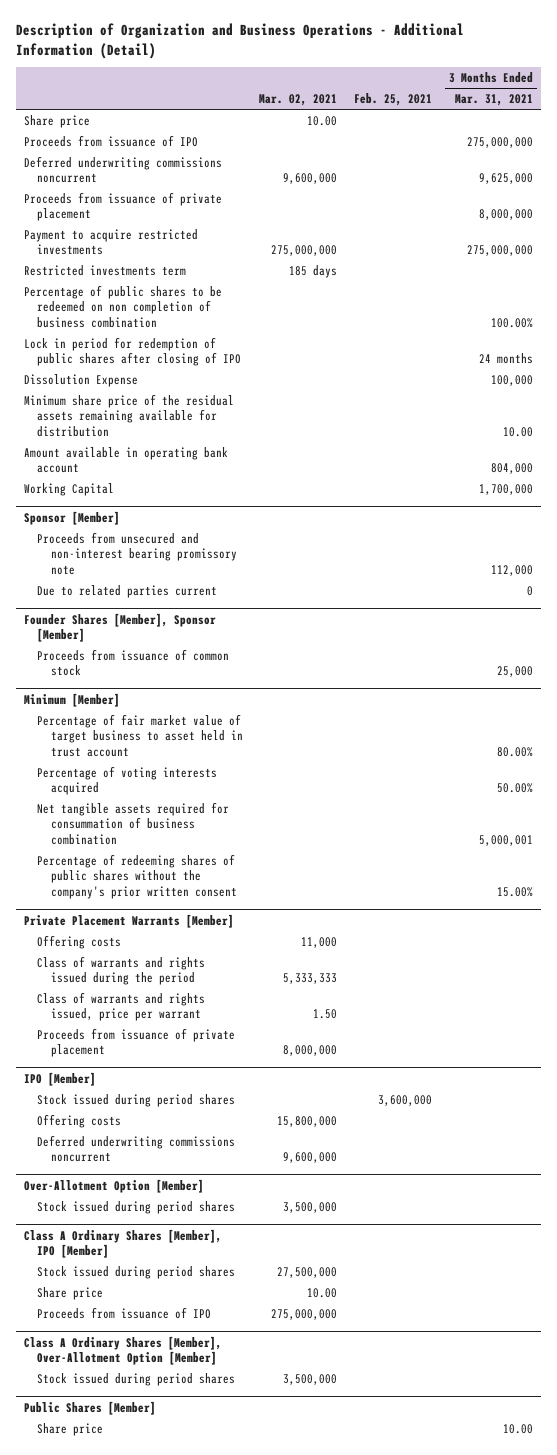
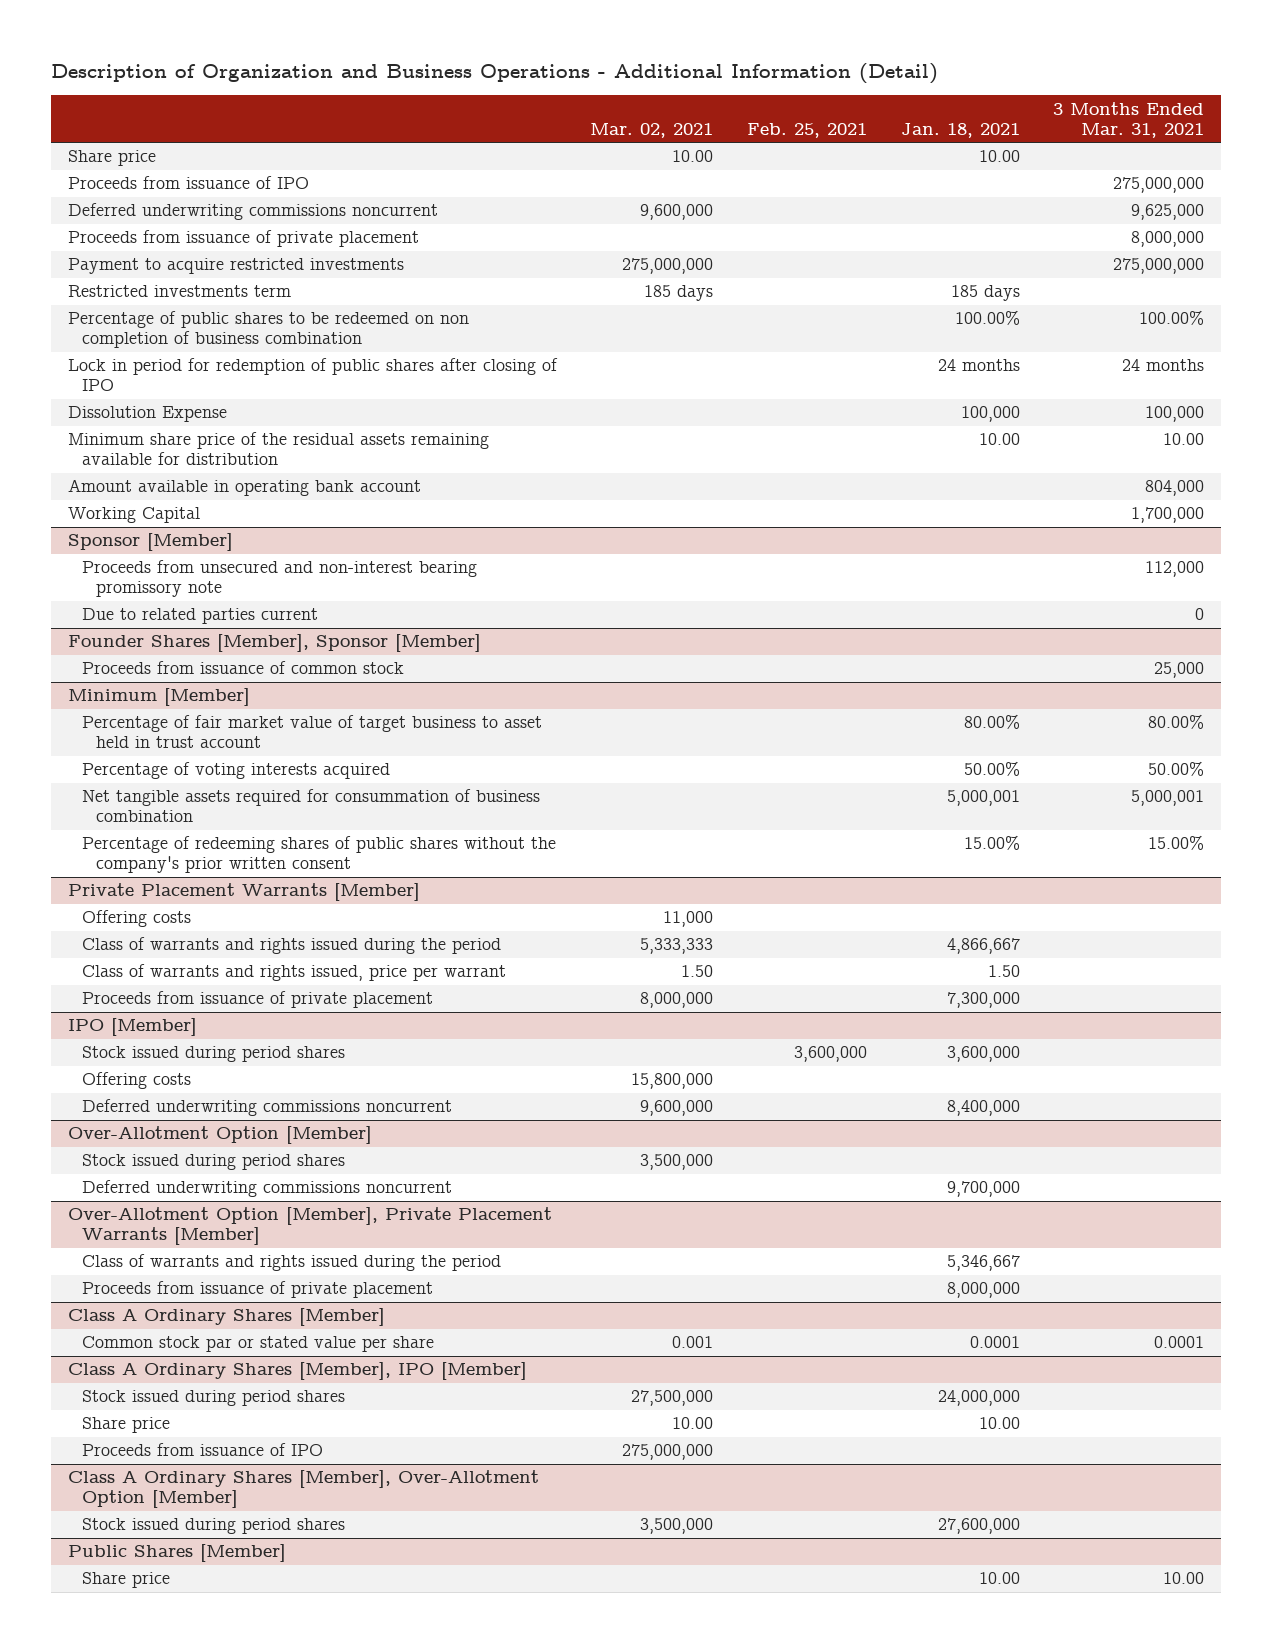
none -> [900,122,1020,138] Jan. 18, 2021
none -> [81,1180,452,1198] Deferred underwriting commissions noncurrent
none -> [67,1207,552,1246] Over-Allotment Option [Member], Private Placement Warrants [Member]
none -> [81,1254,501,1272] Class of warrants and rights issued during the period
none -> [81,1281,433,1299] Proceeds from issuance of private placement
none -> [67,1308,385,1327] Class A Ordinary Shares [Member]
none -> [81,1336,434,1353] Common stock par or stated value per share

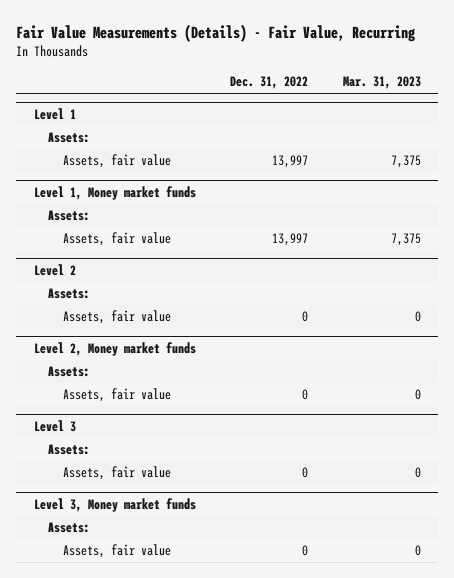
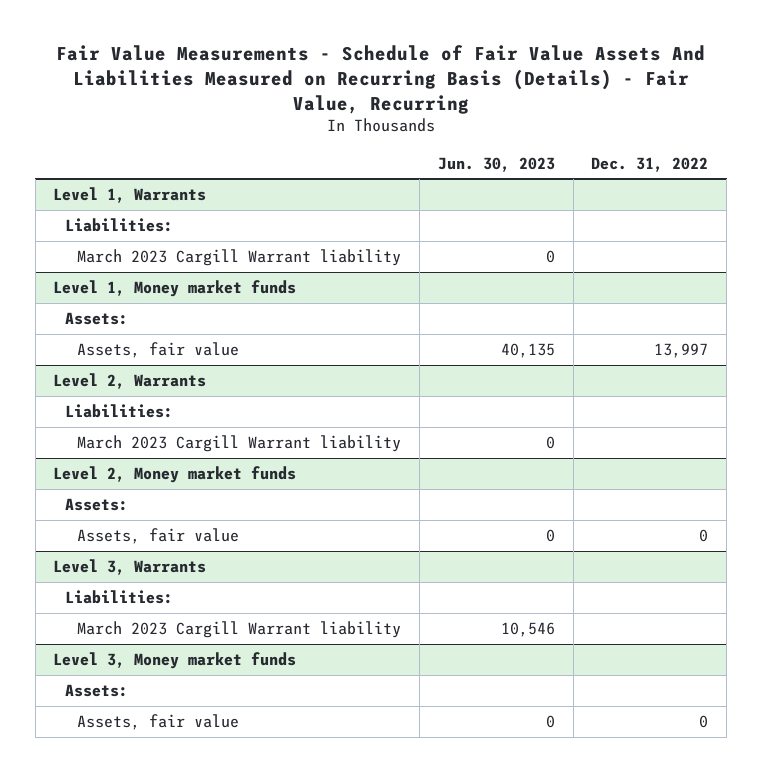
[16,23,417,42] Fair Value Measurements (Details) - Fair Value, Recurring -> [55,45,705,114] Fair Value Measurements - Schedule of Fair Value Assets And Liabilities Measured on Recurring Basis (Details) - Fair Value, Recurring
[342,76,421,90] Mar. 31, 2023 -> none
none -> [437,156,555,172] Jun. 30, 2023
[48,132,91,144] Assets: -> none
[62,154,171,169] Assets, fair value -> none
[33,108,76,121] Level 1 -> [53,187,207,204] Level 1, Warrants
none -> [65,218,174,233] Liabilities:
none -> [77,249,402,267] March 2023 Cargill Warrant liability
[48,288,91,300] Assets: -> none
[62,310,171,325] Assets, fair value -> none
[33,264,76,277] Level 2 -> [53,373,207,390] Level 2, Warrants
none -> [65,404,174,419] Liabilities:
none -> [77,435,402,453] March 2023 Cargill Warrant liability
[48,444,91,456] Assets: -> none
[62,466,171,481] Assets, fair value -> none
[33,420,76,433] Level 3 -> [53,559,207,576] Level 3, Warrants
none -> [65,590,174,605] Liabilities:
none -> [77,621,402,639] March 2023 Cargill Warrant liability

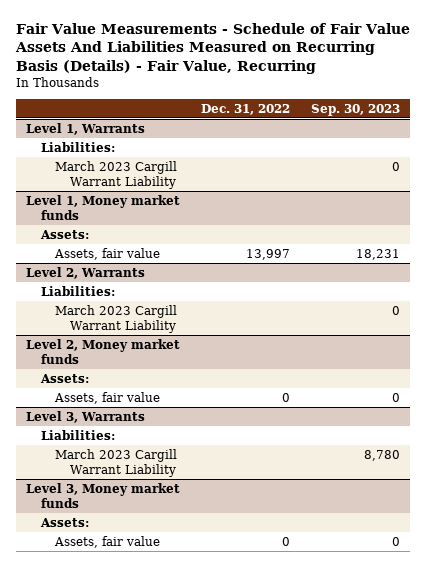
[437,156,555,172] Jun. 30, 2023 -> none
none -> [310,103,400,116] Sep. 30, 2023
[77,249,402,267] March 2023 Cargill Warrant liability -> [55,161,178,189] March 2023 Cargill Warrant Liability
[77,435,402,453] March 2023 Cargill Warrant liability -> [55,305,178,333] March 2023 Cargill Warrant Liability
[77,621,402,639] March 2023 Cargill Warrant liability -> [55,449,178,477] March 2023 Cargill Warrant Liability

